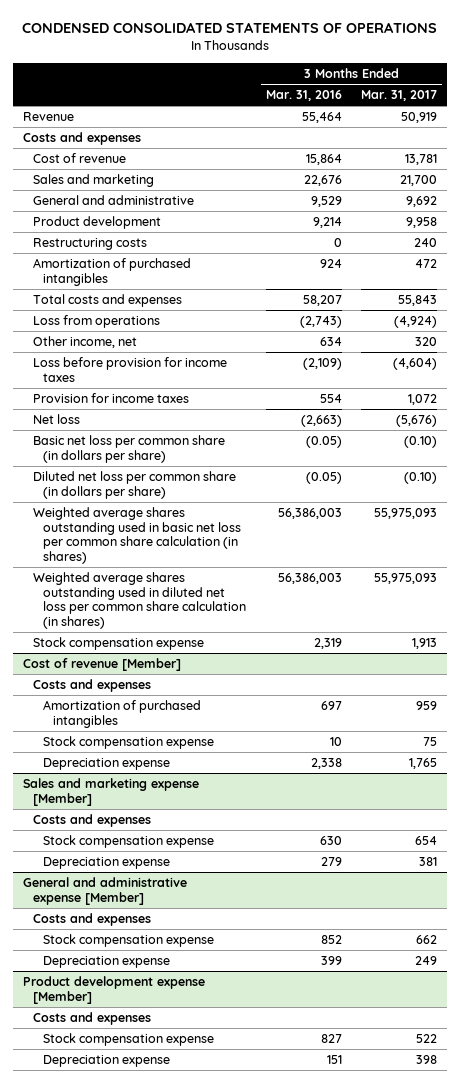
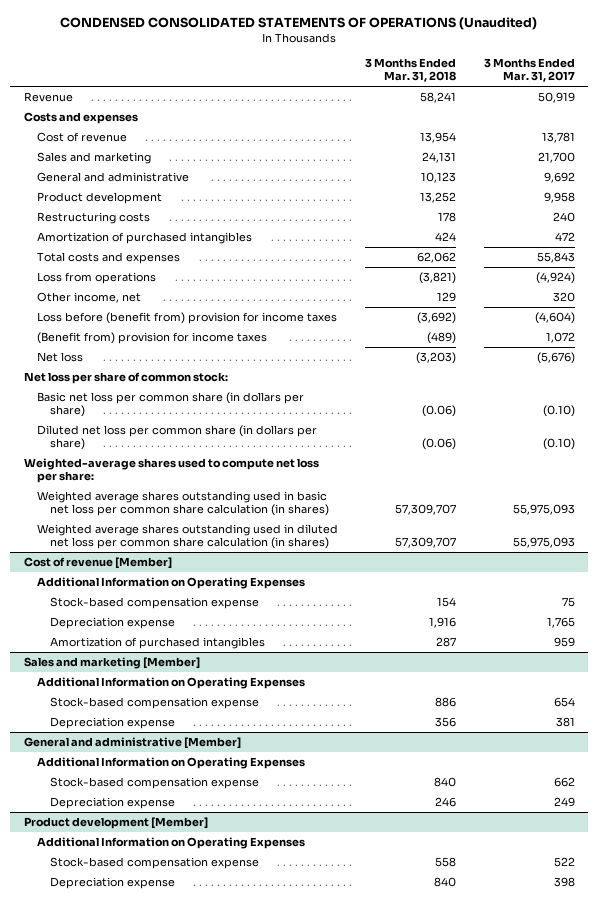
[22,21,438,33] CONDENSED CONSOLIDATED STATEMENTS OF OPERATIONS -> [60,17,538,31] CONDENSED CONSOLIDATED STATEMENTS OF OPERATIONS (Unaudited)
[265,90,342,102] Mar. 31, 2016 -> none
none -> [365,58,457,83] 3 Months Ended Mar. 31, 2018
[33,357,228,382] Loss before provision for income taxes -> [36,312,337,325] Loss before (benefit from) provision for income taxes
[33,393,190,404] Provision for income taxes -> [36,332,267,345] (Benefit from) provision for income taxes
none -> [23,372,228,385] Net loss per share of common stock:
none -> [23,458,319,483] Weighted-average shares used to compute net loss per share:
[33,637,205,651] Stock compensation expense -> none
[33,679,152,693] Costs and expenses -> none
none -> [36,577,305,590] Additional Information on Operating Expenses
[43,736,215,750] Stock compensation expense -> [50,597,260,610] Stock-based compensation expense
[33,814,152,828] Costs and expenses -> none
[43,700,202,728] Amortization of purchased intangibles -> [50,637,266,650] Amortization of purchased intangibles
[23,778,200,806] Sales and marketing expense [Member] -> [23,657,200,670] Sales and marketing [Member]
none -> [36,677,305,690] Additional Information on Operating Expenses
[43,835,215,849] Stock compensation expense -> [50,697,260,710] Stock-based compensation expense
[33,913,152,927] Costs and expenses -> none
[23,877,188,905] General and administrative expense [Member] -> [23,737,241,750] General and administrative [Member]
none -> [36,757,305,770] Additional Information on Operating Expenses
[43,934,215,948] Stock compensation expense -> [50,777,260,790] Stock-based compensation expense
[33,1012,152,1026] Costs and expenses -> none
[23,976,206,1004] Product development expense [Member] -> [23,817,208,830] Product development [Member]
none -> [36,837,305,850] Additional Information on Operating Expenses
[43,1033,215,1047] Stock compensation expense -> [50,857,260,870] Stock-based compensation expense

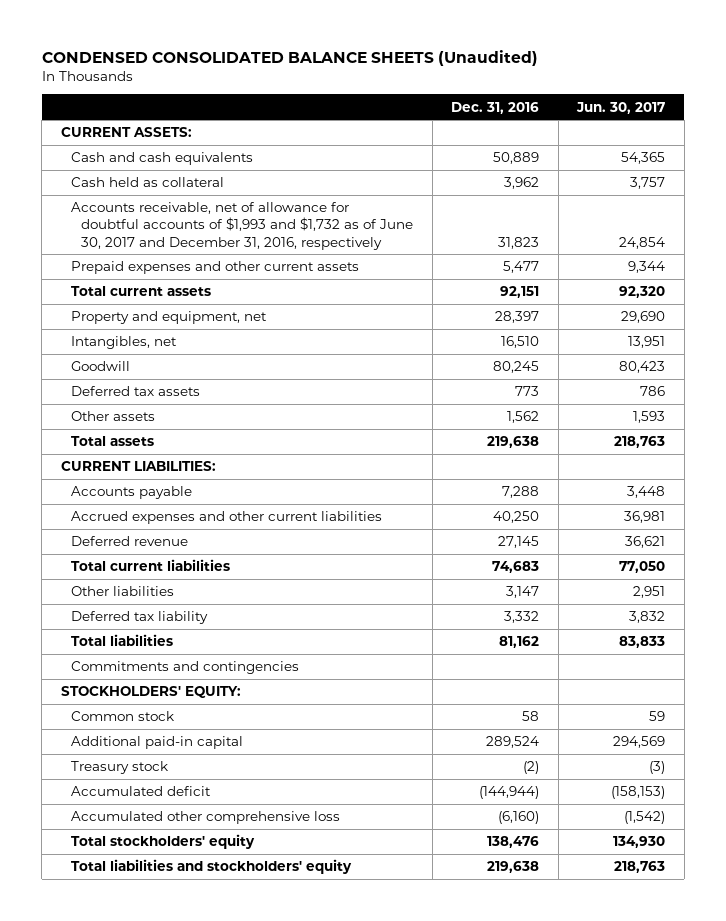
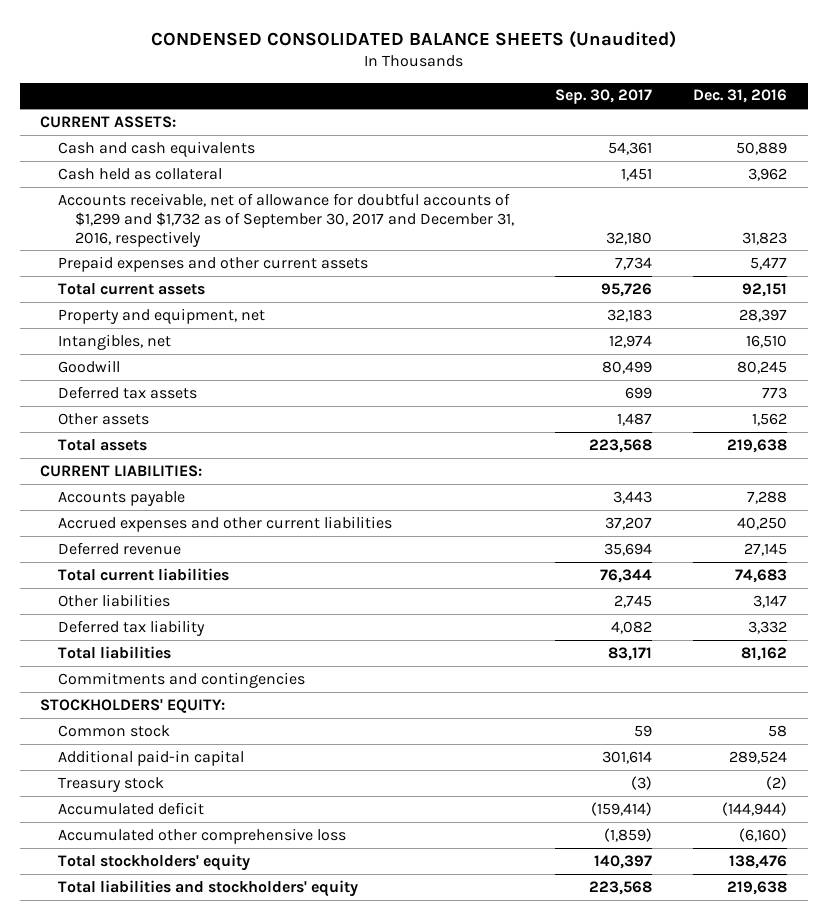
[576,101,666,114] Jun. 30, 2017 -> none
none -> [555,89,653,105] Sep. 30, 2017
[71,202,414,250] Accounts receivable, net of allowance for doubtful accounts of $1,993 and $1,732 as of June 30, 2017 and December 31, 2016, respectively -> [57,192,514,247] Accounts receivable, net of allowance for doubtful accounts of $1,299 and $1,732 as of September 30, 2017 and December 31, 2016, respectively

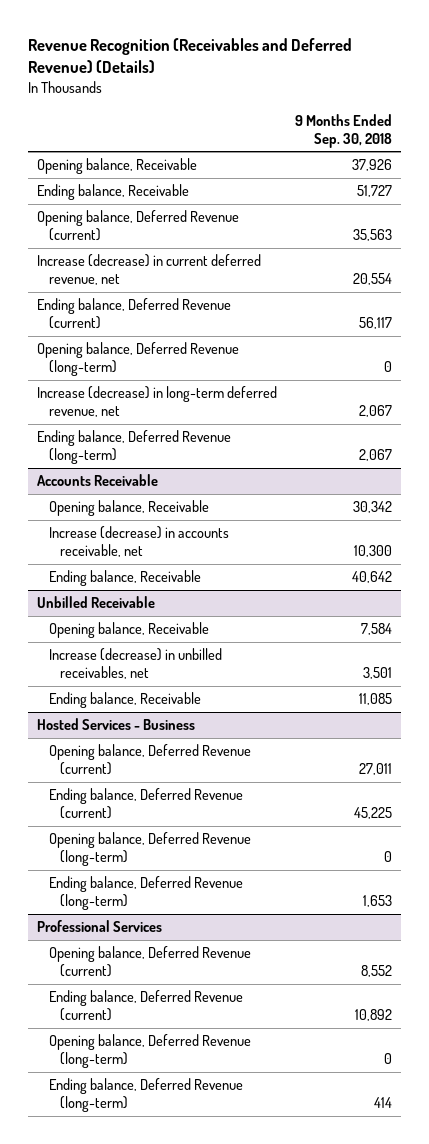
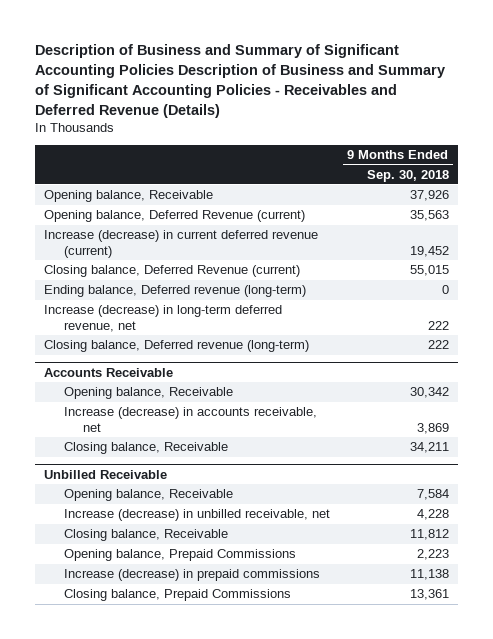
[28,37,353,74] Revenue Recognition (Receivables and Deferred Revenue) (Details) -> [35,44,446,118] Description of Business and Summary of Significant Accounting Policies Description of Business and Summary of Significant Accounting Policies - Receivables and Deferred Revenue (Details)
[37,184,190,201] Ending balance, Receivable -> none
[37,254,262,286] Increase (decrease) in current deferred revenue, net -> [44,230,319,259] Increase (decrease) in current deferred revenue (current)
[352,273,392,286] 20,554 -> [409,246,449,258] 19,452
[37,298,232,330] Ending balance, Deferred Revenue (current) -> [44,265,301,278] Closing balance, Deferred Revenue (current)
[358,317,392,330] 56,117 -> [409,265,449,277] 55,015
[37,342,240,377] Opening balance, Deferred Revenue (long-term) -> [44,285,307,298] Ending balance, Deferred revenue (long-term)
[358,405,392,418] 2,067 -> [427,321,449,331] 222
[37,430,232,465] Ending balance, Deferred Revenue (long-term) -> [44,340,310,353] Closing balance, Deferred revenue (long-term)
[358,449,392,462] 2,067 -> [427,340,449,350] 222
[353,545,392,558] 10,300 -> [416,423,449,435] 3,869
[48,570,201,587] Ending balance, Receivable -> [63,442,228,455] Closing balance, Receivable
[351,571,392,584] 40,642 -> [409,442,449,454] 34,211
[37,718,196,731] Hosted Services - Business -> none
[48,744,251,776] Opening balance, Deferred Revenue (current) -> none
[48,788,243,820] Ending balance, Deferred Revenue (current) -> none
[48,832,251,867] Opening balance, Deferred Revenue (long-term) -> none
[48,876,243,911] Ending balance, Deferred Revenue (long-term) -> none
[37,920,163,933] Professional Services -> none
[48,946,251,978] Opening balance, Deferred Revenue (current) -> none
[48,990,243,1022] Ending balance, Deferred Revenue (current) -> none
[48,1034,251,1069] Opening balance, Deferred Revenue (long-term) -> none
[48,1078,243,1113] Ending balance, Deferred Revenue (long-term) -> none
[48,648,222,680] Increase (decrease) in unbilled receivables, net -> [63,509,330,522] Increase (decrease) in unbilled receivable, net
[362,667,392,680] 3,501 -> [416,509,449,521] 4,228
[48,692,201,709] Ending balance, Receivable -> [63,529,228,542] Closing balance, Receivable
[358,693,392,706] 11,085 -> [409,529,449,541] 11,812
none -> [63,549,296,562] Opening balance, Prepaid Commissions
none -> [63,569,320,582] Increase (decrease) in prepaid commissions
none -> [63,589,291,602] Closing balance, Prepaid Commissions

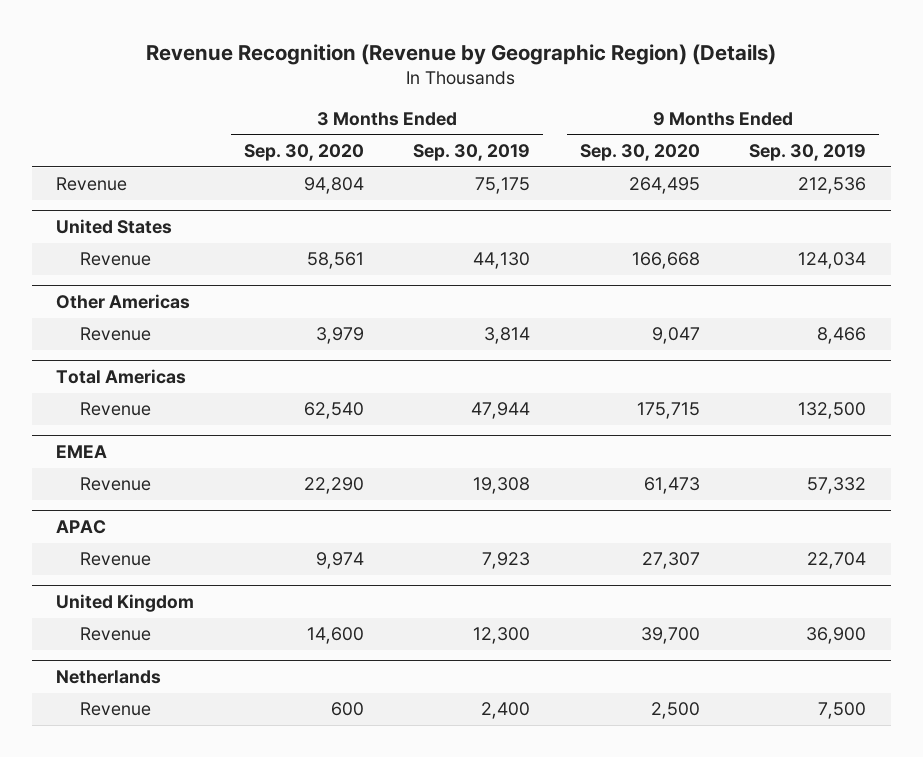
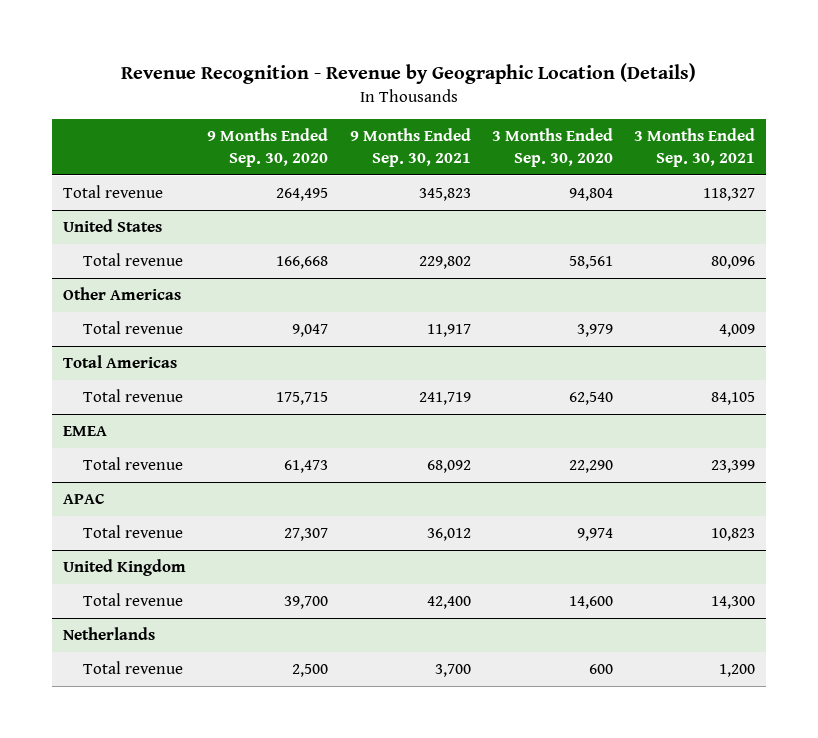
[146,43,777,65] Revenue Recognition (Revenue by Geographic Region) (Details) -> [121,62,697,84] Revenue Recognition - Revenue by Geographic Location (Details)
[413,143,531,161] Sep. 30, 2019 -> none
[749,143,867,161] Sep. 30, 2019 -> none
none -> [349,128,471,168] 9 Months Ended Sep. 30, 2021
none -> [634,128,756,168] 3 Months Ended Sep. 30, 2021
[56,177,128,192] Revenue -> [62,185,163,199] Total revenue
[79,252,151,267] Revenue -> [82,253,183,267] Total revenue
[79,327,151,342] Revenue -> [82,321,183,335] Total revenue
[79,402,151,417] Revenue -> [82,389,183,403] Total revenue
[79,477,151,492] Revenue -> [82,457,183,471] Total revenue
[79,552,151,567] Revenue -> [82,525,183,539] Total revenue
[79,627,151,642] Revenue -> [82,593,183,607] Total revenue
[79,702,151,717] Revenue -> [82,661,183,675] Total revenue

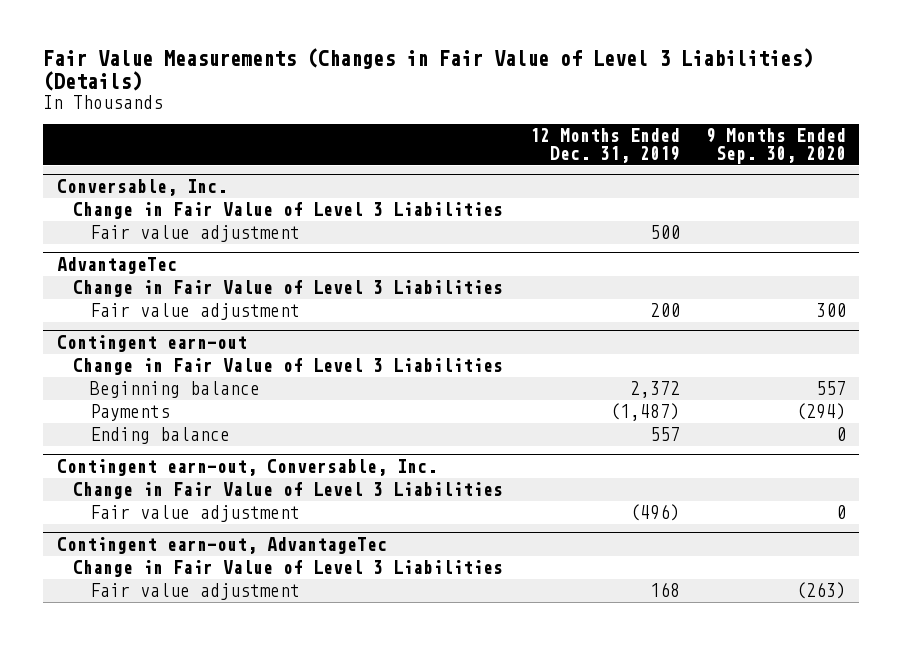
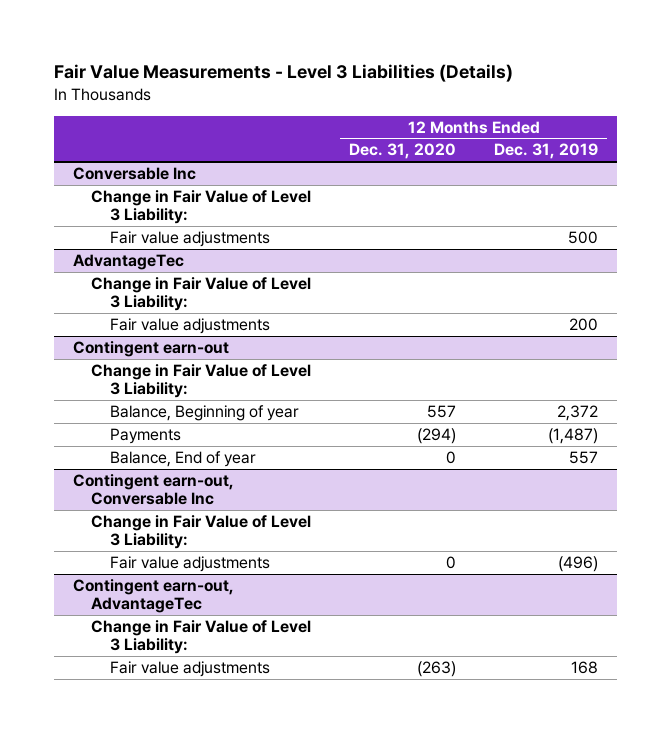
[43,48,814,92] Fair Value Measurements (Changes in Fair Value of Level 3 Liabilities) (Details) -> [53,64,513,83] Fair Value Measurements - Level 3 Liabilities (Details)
[705,128,846,164] 9 Months Ended Sep. 30, 2020 -> none
none -> [349,143,457,160] Dec. 31, 2020
[56,179,227,197] Conversable, Inc. -> [72,167,196,181] Conversable Inc
[73,202,504,220] Change in Fair Value of Level 3 Liabilities -> [91,190,312,225] Change in Fair Value of Level 3 Liability:
[90,225,301,243] Fair value adjustment -> [109,231,270,248] Fair value adjustments
[73,280,504,298] Change in Fair Value of Level 3 Liabilities -> [91,277,312,312] Change in Fair Value of Level 3 Liability:
[90,303,301,321] Fair value adjustment -> [109,318,270,335] Fair value adjustments
[73,358,504,376] Change in Fair Value of Level 3 Liabilities -> [91,364,312,399] Change in Fair Value of Level 3 Liability:
[90,381,261,399] Beginning balance -> [109,405,299,422] Balance, Beginning of year
[90,427,231,445] Ending balance -> [109,451,256,468] Balance, End of year
[56,459,437,477] Contingent earn-out, Conversable, Inc. -> [72,474,234,506] Contingent earn-out, Conversable Inc
[73,482,504,500] Change in Fair Value of Level 3 Liabilities -> [91,515,312,550] Change in Fair Value of Level 3 Liability:
[90,505,301,523] Fair value adjustment -> [109,556,270,573] Fair value adjustments
[73,560,504,578] Change in Fair Value of Level 3 Liabilities -> [91,620,312,655] Change in Fair Value of Level 3 Liability:
[90,583,301,601] Fair value adjustment -> [109,661,270,678] Fair value adjustments

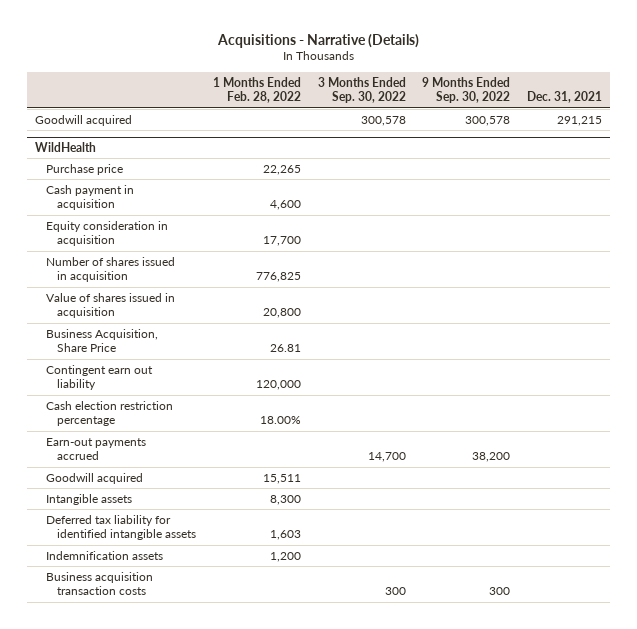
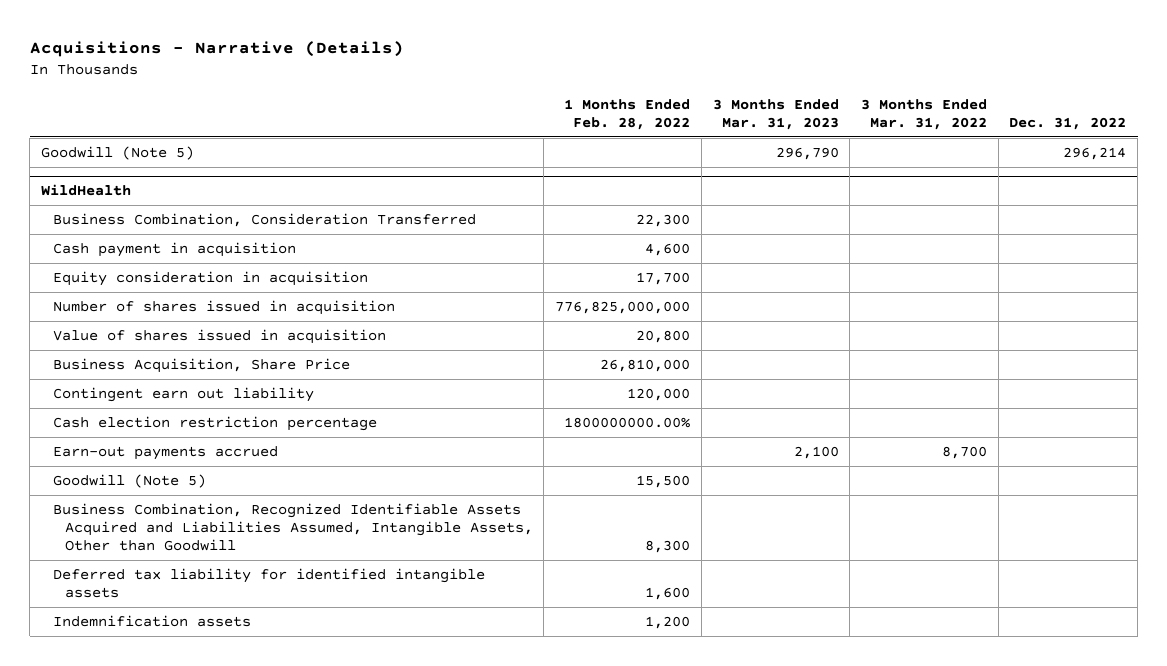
[317,76,406,104] 3 Months Ended Sep. 30, 2022 -> none
[422,76,511,104] 9 Months Ended Sep. 30, 2022 -> none
[527,91,603,104] Dec. 31, 2021 -> none
none -> [712,98,839,130] 3 Months Ended Mar. 31, 2023
none -> [861,98,988,130] 3 Months Ended Mar. 31, 2022
none -> [1009,116,1127,130] Dec. 31, 2022
[34,114,132,126] Goodwill acquired -> [40,146,194,161] Goodwill (Note 5)
[46,163,124,175] Purchase price -> none
none -> [52,213,476,228] Business Combination, Consideration Transferred
[256,272,302,283] 776,825 -> [555,301,691,315] 776,825,000,000
[270,344,302,353] 26.81 -> [600,359,691,373] 26,810,000
[260,416,302,425] 18.00% -> [564,417,691,429] 1800000000.00%
[46,472,144,484] Goodwill acquired -> [52,474,206,489] Goodwill (Note 5)
[263,473,302,484] 15,511 -> [636,475,691,489] 15,500
[46,493,133,505] Intangible assets -> [52,503,533,552] Business Combination, Recognized Identifiable Assets Acquired and Liabilities Assumed, Intangible Assets, Other than Goodwill
[270,530,302,541] 1,603 -> [645,587,691,601] 1,600
[46,571,154,596] Business acquisition transaction costs -> none

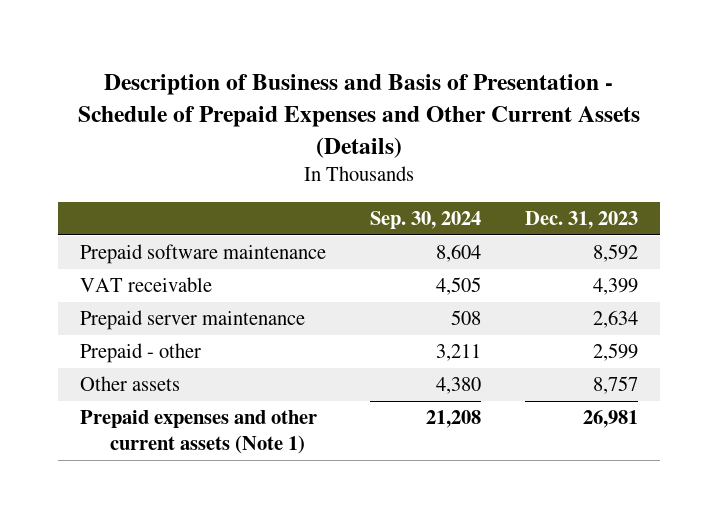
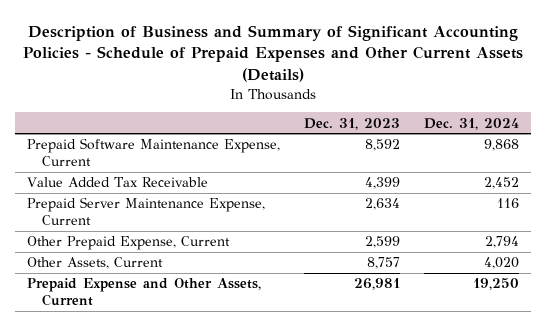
[77,73,640,158] Description of Business and Basis of Presentation - Schedule of Prepaid Expenses and Other Current Assets (Details) -> [22,24,523,82] Description of Business and Summary of Significant Accounting Policies - Schedule of Prepaid Expenses and Other Current Assets (Details)
[369,211,481,230] Sep. 30, 2024 -> none
none -> [423,117,519,130] Dec. 31, 2024
[79,244,326,265] Prepaid software maintenance -> [26,138,280,167] Prepaid Software Maintenance Expense, Current
[79,277,212,293] VAT receivable -> [26,177,208,188] Value Added Tax Receivable
[79,310,305,331] Prepaid server maintenance -> [26,197,265,226] Prepaid Server Maintenance Expense, Current
[79,343,201,364] Prepaid - other -> [26,236,230,251] Other Prepaid Expense, Current
[79,376,180,392] Other assets -> [26,257,163,270] Other Assets, Current
[79,410,317,455] Prepaid expenses and other current assets (Note 1) -> [26,278,261,307] Prepaid Expense and Other Assets, Current

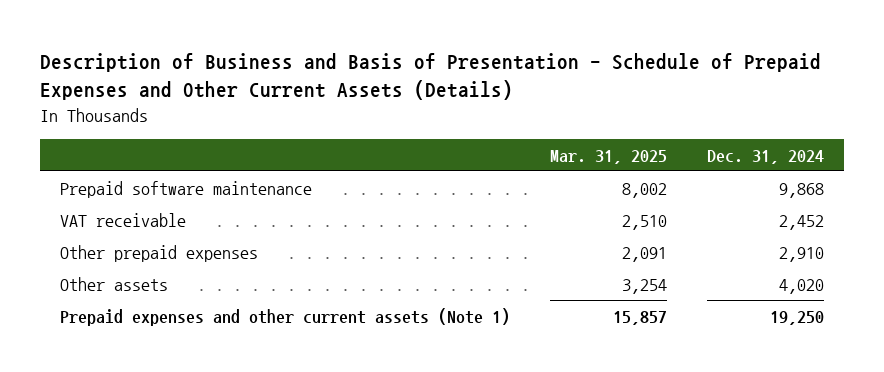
[22,24,523,82] Description of Business and Summary of Significant Accounting Policies - Schedule of Prepaid Expenses and Other Current Assets (Details) -> [40,53,822,101] Description of Business and Basis of Presentation - Schedule of Prepaid Expenses and Other Current Assets (Details)
[303,117,400,130] Dec. 31, 2023 -> none
none -> [549,149,667,164] Mar. 31, 2025
[26,197,265,226] Prepaid Server Maintenance Expense, Current -> none
[26,138,280,167] Prepaid Software Maintenance Expense, Current -> [60,180,313,198] Prepaid software maintenance
[26,177,208,188] Value Added Tax Receivable -> [60,212,187,227] VAT receivable
[26,236,230,251] Other Prepaid Expense, Current -> [60,244,259,262] Other prepaid expenses
[484,236,519,249] 2,794 -> [778,246,824,262] 2,910
[26,257,163,270] Other Assets, Current -> [60,276,169,291] Other assets
[26,278,261,307] Prepaid Expense and Other Assets, Current -> [60,307,511,326] Prepaid expenses and other current assets (Note 1)

